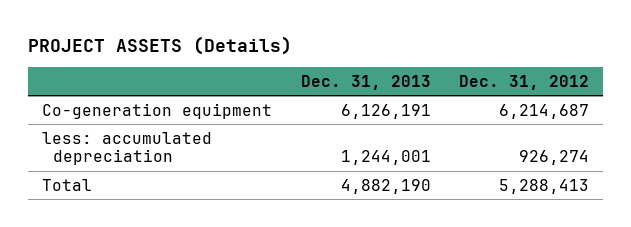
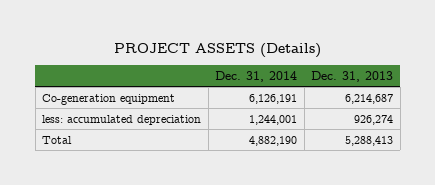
[459,74,590,90] Dec. 31, 2012 -> none
none -> [215,70,298,82] Dec. 31, 2014
[340,103,431,119] 6,126,191 -> [345,93,394,104] 6,214,687
[340,150,431,166] 1,244,001 -> [354,114,394,125] 926,274
[340,178,431,194] 4,882,190 -> [345,135,394,146] 5,288,413

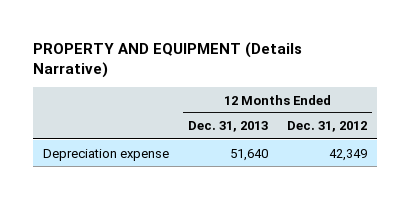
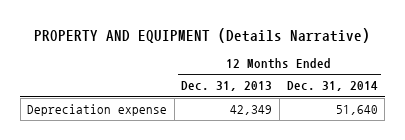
[287,121,368,133] Dec. 31, 2012 -> none
none -> [286,81,378,92] Dec. 31, 2014
[230,148,269,161] 51,640 -> [230,105,273,116] 42,349

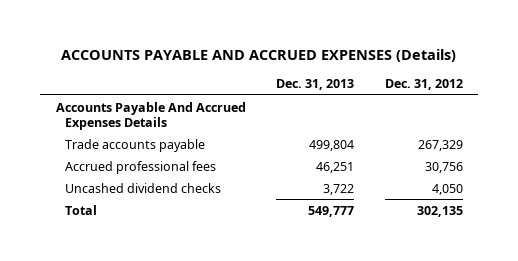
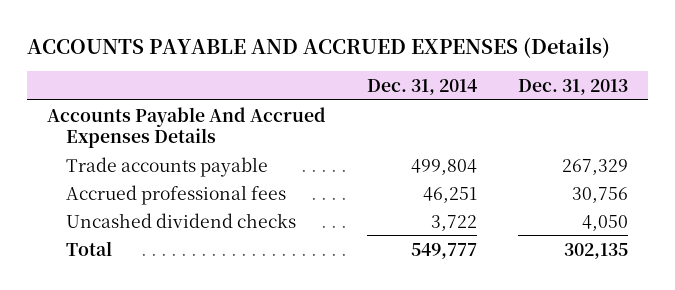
[384,78,463,90] Dec. 31, 2012 -> none
none -> [366,78,477,95] Dec. 31, 2014
[309,139,355,151] 499,804 -> [561,158,628,175] 267,329
[316,161,355,173] 46,251 -> [571,186,628,203] 30,756
[323,183,355,195] 3,722 -> [581,214,628,231] 4,050
[308,205,355,217] 549,777 -> [563,242,628,259] 302,135

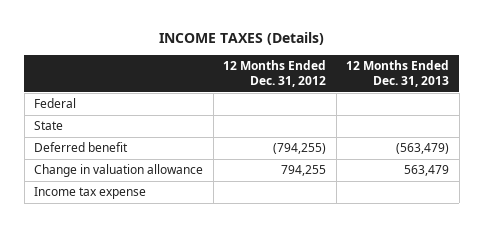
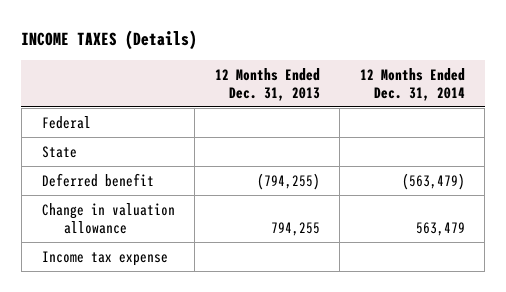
[223,60,327,88] 12 Months Ended Dec. 31, 2012 -> none
none -> [359,67,465,101] 12 Months Ended Dec. 31, 2014
[396,143,450,155] (563,479) -> [256,172,320,190] (794,255)
[404,165,450,177] 563,479 -> [270,221,320,236] 794,255

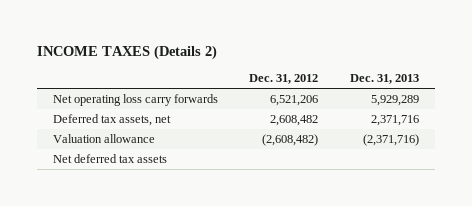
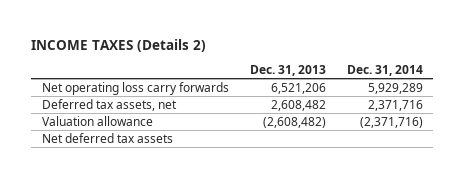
[249,74,319,85] Dec. 31, 2012 -> none
none -> [346,65,423,77] Dec. 31, 2014
[371,94,420,106] 5,929,289 -> [270,82,326,94] 6,521,206
[371,114,420,126] 2,371,716 -> [270,99,326,111] 2,608,482
[363,133,420,146] (2,371,716) -> [262,116,326,128] (2,608,482)

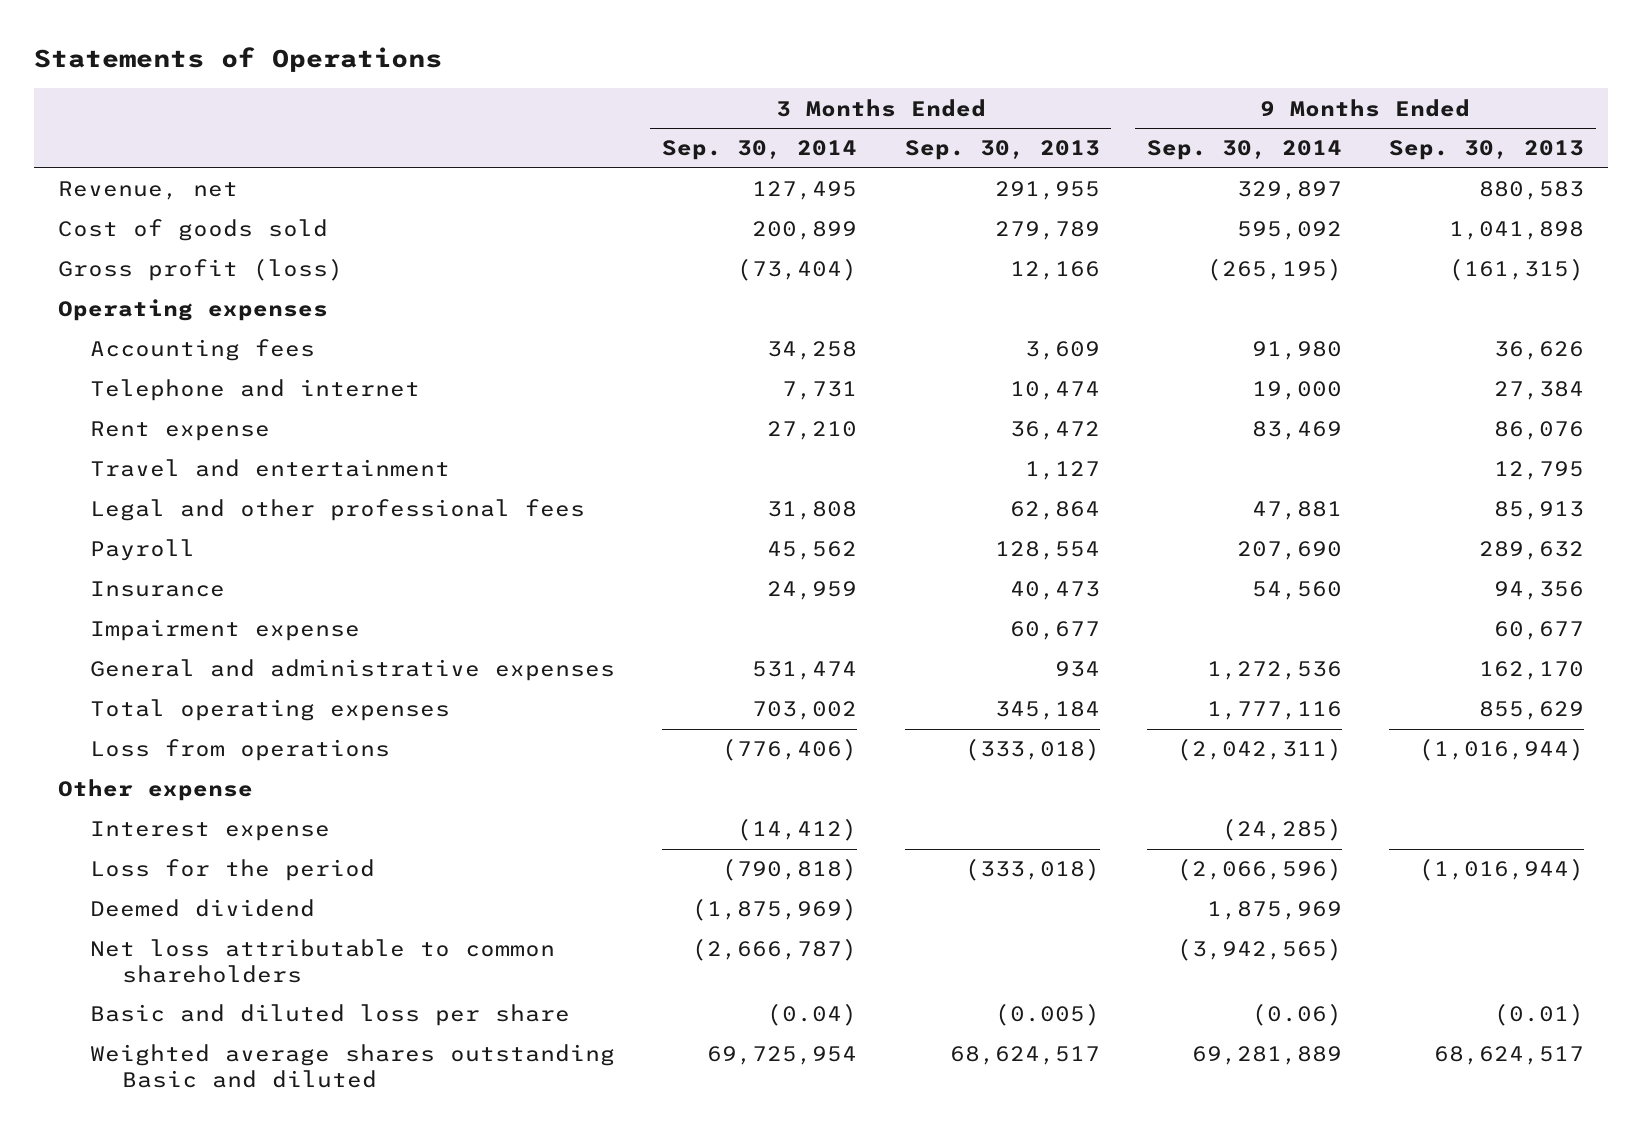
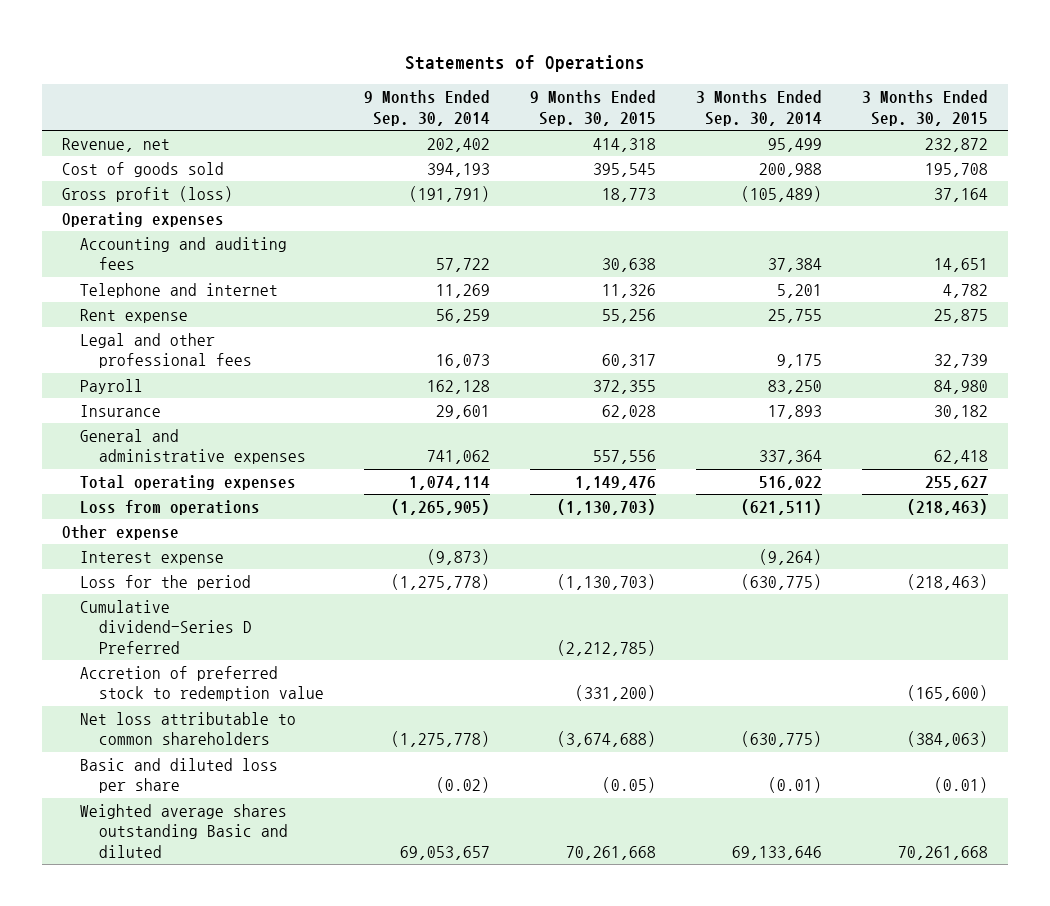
[904,140,1100,161] Sep. 30, 2013 -> none
[1389,140,1585,161] Sep. 30, 2013 -> none
none -> [529,90,656,126] 9 Months Ended Sep. 30, 2015
none -> [861,90,988,126] 3 Months Ended Sep. 30, 2015
[752,181,858,201] 127,495 -> [767,137,822,152] 95,499
[1236,181,1342,201] 329,897 -> [426,137,490,152] 202,402
[752,221,858,241] 200,899 -> [758,162,822,177] 200,988
[1236,221,1342,241] 595,092 -> [426,162,490,177] 394,193
[737,258,858,282] (73,404) -> [740,185,822,202] (105,489)
[1206,258,1342,282] (265,195) -> [408,185,490,202] (191,791)
[89,459,450,478] Travel and entertainment -> none
[89,619,360,642] Impairment expense -> none
[89,339,315,362] Accounting fees -> [80,236,288,271] Accounting and auditing fees
[767,341,858,361] 34,258 -> [767,258,822,273] 37,384
[1251,341,1342,361] 91,980 -> [435,258,490,273] 57,722
[782,381,858,401] 7,731 -> [776,283,822,298] 5,201
[1251,381,1342,401] 19,000 -> [435,283,490,298] 11,269
[767,421,858,441] 27,210 -> [767,308,822,323] 25,755
[1251,421,1342,441] 83,469 -> [435,308,490,323] 56,259
[767,501,858,521] 31,808 -> [776,354,822,369] 9,175
[1251,501,1342,521] 47,881 -> [435,354,490,369] 16,073
[767,541,858,561] 45,562 -> [767,379,822,394] 83,250
[1236,541,1342,561] 207,690 -> [426,379,490,394] 162,128
[767,581,858,601] 24,959 -> [767,404,822,419] 17,893
[1251,581,1342,601] 54,560 -> [435,404,490,419] 29,601
[752,661,858,681] 531,474 -> [758,450,822,465] 337,364
[1206,661,1342,681] 1,272,536 -> [426,450,490,465] 741,062
[752,701,858,721] 703,002 -> [758,475,822,490] 516,022
[1206,701,1342,721] 1,777,116 -> [408,475,490,490] 1,074,114
[722,738,858,762] (776,406) -> [740,498,822,515] (621,511)
[1176,738,1342,762] (2,042,311) -> [390,498,490,515] (1,265,905)
[89,899,315,918] Deemed dividend -> none
[737,818,858,842] (14,412) -> [758,548,822,565] (9,264)
[1221,818,1342,842] (24,285) -> [426,548,490,565] (9,873)
[722,858,858,882] (790,818) -> [740,573,822,590] (630,775)
[1176,858,1342,882] (2,066,596) -> [390,573,490,590] (1,275,778)
none -> [80,599,252,655] Cumulative dividend-Series D Preferred
none -> [80,665,324,702] Accretion of preferred stock to redemption value
[692,938,858,962] (2,666,787) -> [740,731,822,748] (630,775)
[1176,938,1342,962] (3,942,565) -> [390,731,490,748] (1,275,778)
[767,1003,858,1027] (0.04) -> [767,777,822,794] (0.01)
[1251,1003,1342,1027] (0.06) -> [435,777,490,794] (0.02)
[707,1046,858,1066] 69,725,954 -> [731,846,822,861] 69,133,646
[1191,1046,1342,1066] 69,281,889 -> [399,846,490,861] 69,053,657

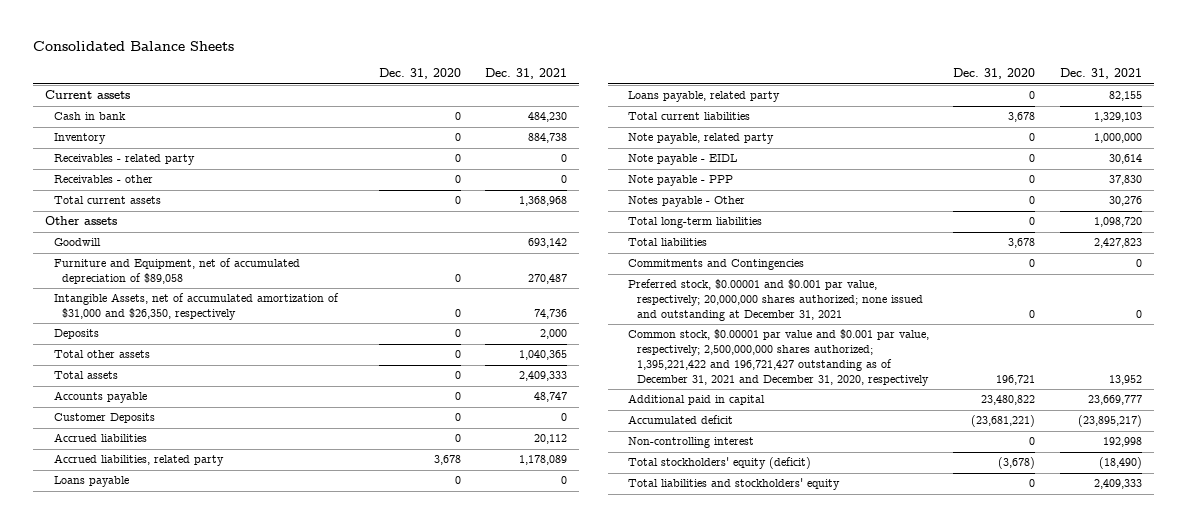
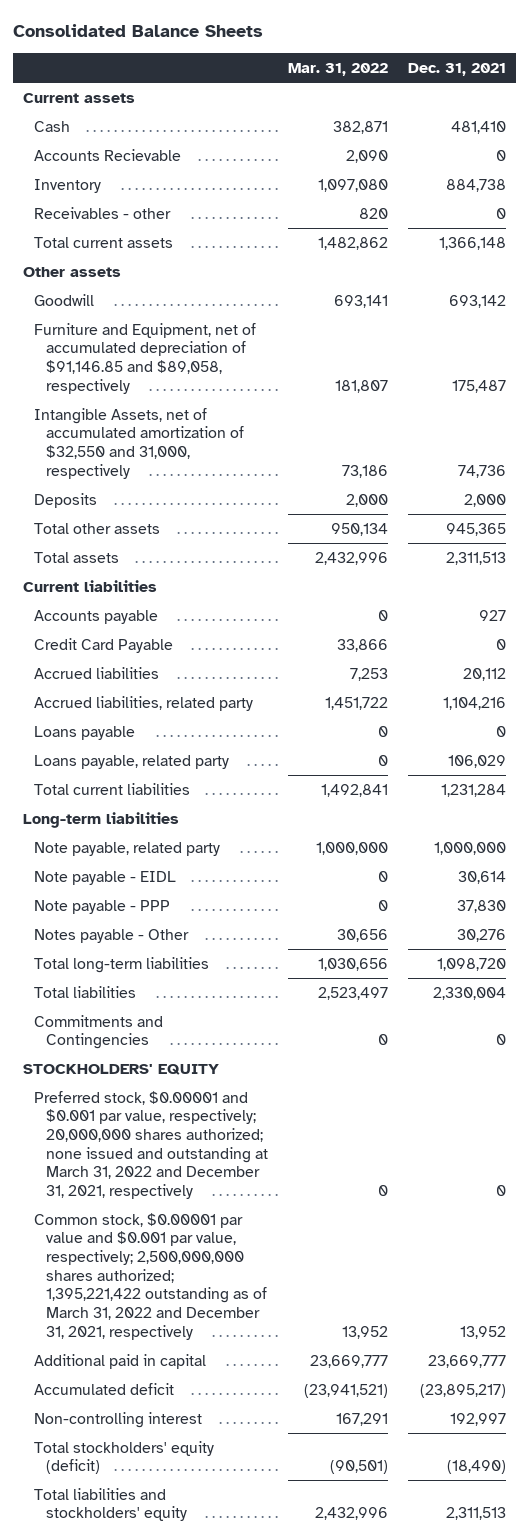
[378,68,461,80] Dec. 31, 2020 -> none
none -> [287,63,388,77] Mar. 31, 2022
[53,112,126,121] Cash in bank -> [34,120,71,132] Cash
[527,112,567,123] 484,230 -> [450,120,506,134] 481,410
none -> [34,148,182,161] Accounts Recievable
[53,154,195,166] Receivables - related party -> none
[518,196,567,207] 1,368,968 -> [438,236,506,250] 1,366,148
[53,258,300,285] Furniture and Equipment, net of accumulated depreciation of $89,058 -> [34,322,257,394] Furniture and Equipment, net of accumulated depreciation of $91,146.85 and $89,058, respectively
[527,274,567,285] 270,487 -> [451,379,506,393] 175,487
[53,293,339,321] Intangible Assets, net of accumulated amortization of $31,000 and $26,350, respectively -> [34,407,245,479] Intangible Assets, net of accumulated amortization of $32,550 and 31,000, respectively
[53,413,155,424] Customer Deposits -> none
[518,350,567,361] 1,040,365 -> [445,522,506,536] 945,365
[518,371,567,382] 2,409,333 -> [445,551,506,565] 2,311,513
none -> [22,579,157,592] Current liabilities
[533,392,567,403] 48,747 -> [478,609,506,621] 927
none -> [34,637,174,653] Credit Card Payable
[518,455,567,466] 1,178,089 -> [442,696,506,710] 1,104,216
[1108,91,1142,102] 82,155 -> [447,754,506,768] 106,029
[1093,112,1142,123] 1,329,103 -> [440,783,506,797] 1,231,284
none -> [22,811,179,828] Long-term liabilities
[1093,238,1142,249] 2,427,823 -> [432,986,506,1000] 2,330,004
none -> [22,1063,219,1075] STOCKHOLDERS' EQUITY
[628,279,923,321] Preferred stock, $0.00001 and $0.001 par value, respectively; 20,000,000 shares authorized; none issued and outstanding at December 31, 2021 -> [34,1090,269,1199] Preferred stock, $0.00001 and $0.001 par value, respectively; 20,000,000 shares authorized; none issued and outstanding at March 31, 2022 and December 31, 2021, respectively
[628,329,930,386] Common stock, $0.00001 par value and $0.001 par value, respectively; 2,500,000,000 shares authorized; 1,395,221,422 and 196,721,427 outstanding as of December 31, 2021 and December 31, 2020, respectively -> [34,1212,268,1340] Common stock, $0.00001 par value and $0.001 par value, respectively; 2,500,000,000 shares authorized; 1,395,221,422 outstanding as of March 31, 2022 and December 31, 2021, respectively
[1102,437,1142,448] 192,998 -> [449,1412,506,1426] 192,997
[1093,479,1142,490] 2,409,333 -> [445,1507,506,1521] 2,311,513

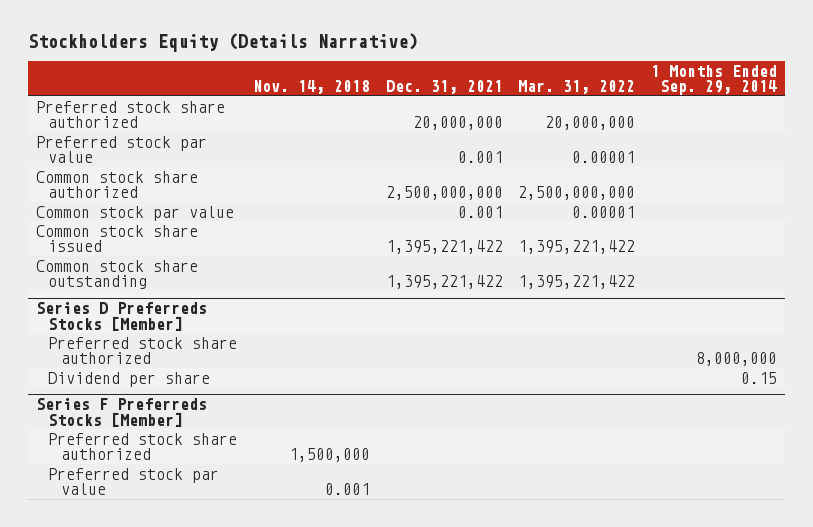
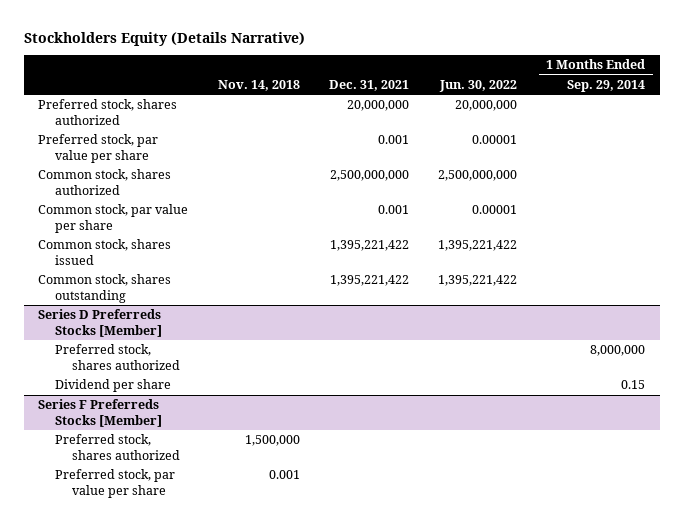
[518,80,636,95] Mar. 31, 2022 -> none
none -> [439,79,518,92] Jun. 30, 2022
[35,100,225,128] Preferred stock share authorized -> [38,99,178,125] Preferred stock, shares authorized
[35,135,207,163] Preferred stock par value -> [38,134,159,163] Preferred stock, par value per share
[35,170,198,198] Common stock share authorized -> [38,169,172,195] Common stock, shares authorized
[35,205,234,221] Common stock par value -> [38,204,189,233] Common stock, par value per share
[35,224,198,252] Common stock share issued -> [38,239,172,265] Common stock, shares issued
[35,259,198,289] Common stock share outstanding -> [38,274,172,303] Common stock, shares outstanding
[48,336,238,364] Preferred stock share authorized -> [55,344,180,370] Preferred stock, shares authorized
[48,432,238,460] Preferred stock share authorized -> [55,434,180,460] Preferred stock, shares authorized
[48,467,220,495] Preferred stock par value -> [55,469,176,498] Preferred stock, par value per share

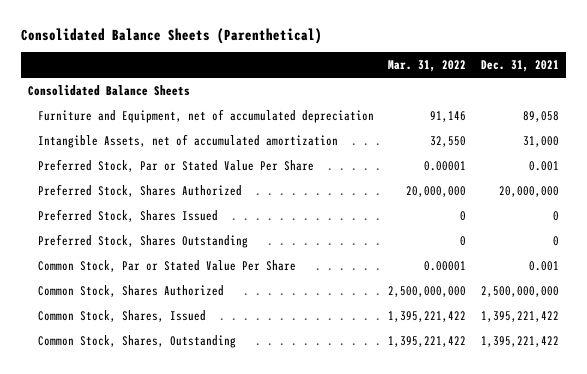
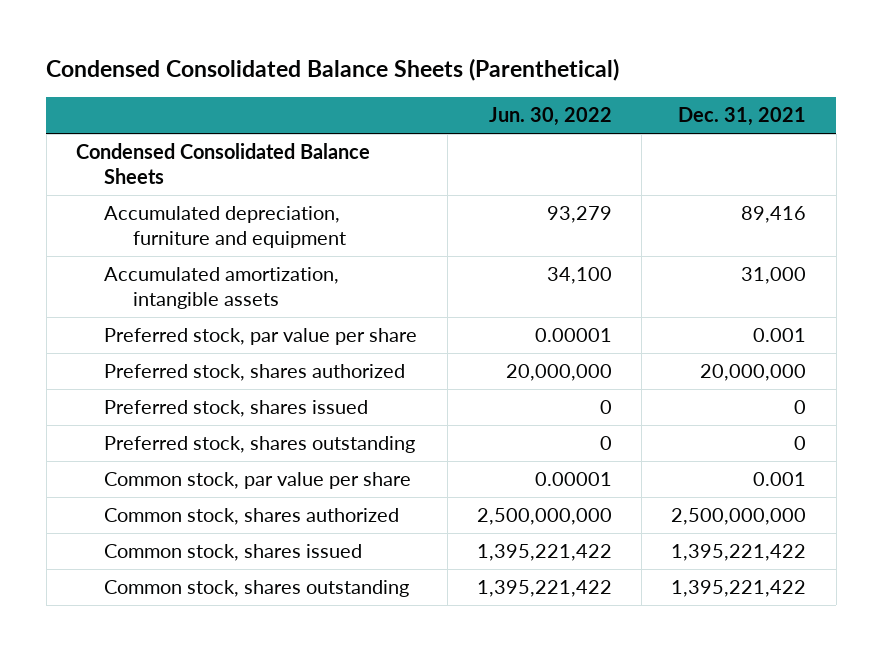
[20,27,322,44] Consolidated Balance Sheets (Parenthetical) -> [46,58,620,82] Condensed Consolidated Balance Sheets (Parenthetical)
[388,60,467,73] Mar. 31, 2022 -> none
none -> [488,107,612,127] Jun. 30, 2022
[27,84,190,96] Consolidated Balance Sheets -> [76,143,371,184] Condensed Consolidated Balance Sheets
[37,108,374,123] Furniture and Equipment, net of accumulated depreciation -> [104,206,346,248] Accumulated depreciation, furniture and equipment
[523,110,560,122] 89,058 -> [741,206,807,224] 89,416
[37,133,338,148] Intangible Assets, net of accumulated amortization -> [104,267,340,309] Accumulated amortization, intangible assets
[37,158,314,172] Preferred Stock, Par or Stated Value Per Share -> [104,328,418,346] Preferred stock, par value per share
[37,183,242,197] Preferred Stock, Shares Authorized -> [104,364,406,382] Preferred stock, shares authorized
[37,208,218,222] Preferred Stock, Shares Issued -> [104,400,369,418] Preferred stock, shares issued
[37,233,248,248] Preferred Stock, Shares Outstanding -> [104,436,416,454] Preferred stock, shares outstanding
[37,259,296,272] Common Stock, Par or Stated Value Per Share -> [104,472,412,490] Common stock, par value per share
[37,284,224,297] Common Stock, Shares Authorized -> [104,508,400,526] Common stock, shares authorized
[37,309,206,322] Common Stock, Shares, Issued -> [104,544,363,562] Common stock, shares issued
[37,334,236,348] Common Stock, Shares, Outstanding -> [104,580,410,598] Common stock, shares outstanding

